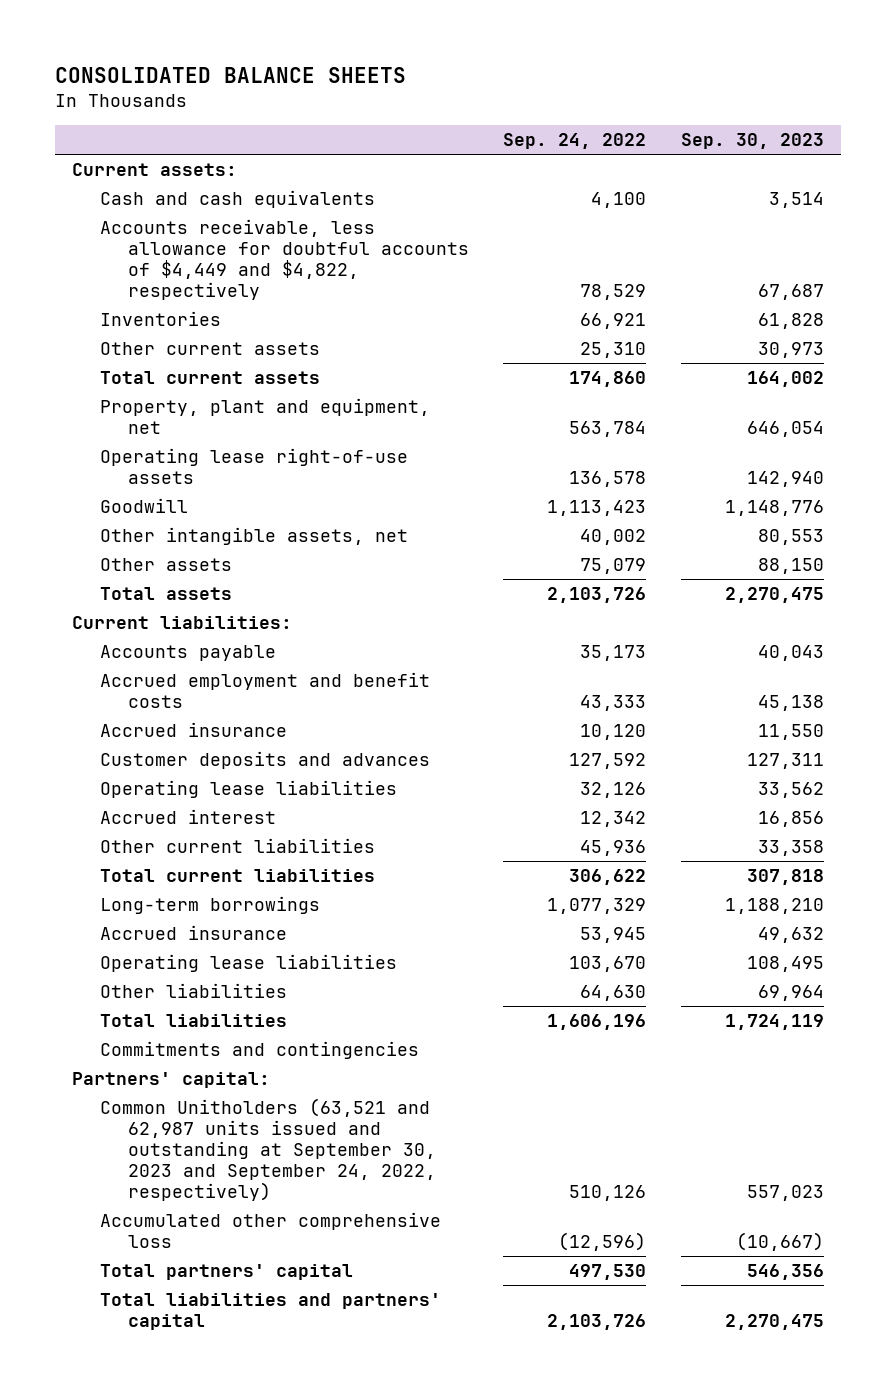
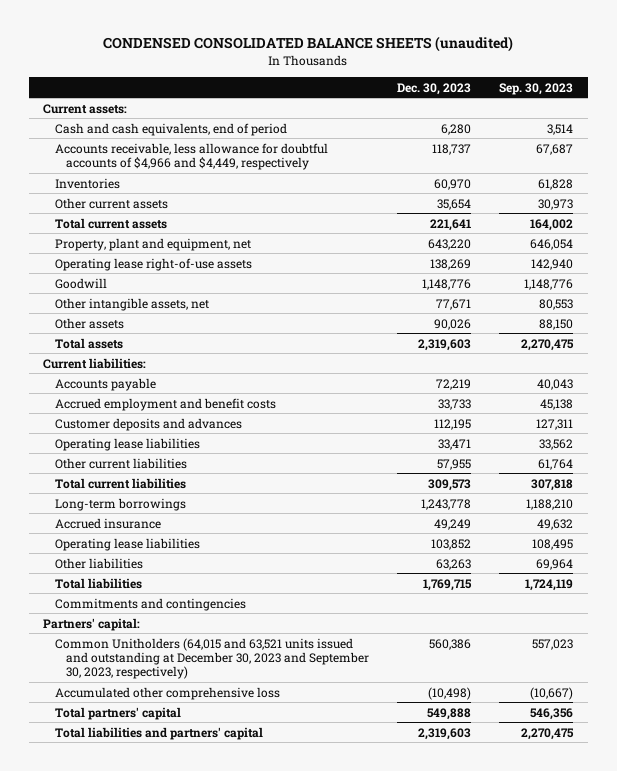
[54,66,406,83] CONSOLIDATED BALANCE SHEETS -> [103,36,514,53] CONDENSED CONSOLIDATED BALANCE SHEETS (unaudited)
[503,133,647,150] Sep. 24, 2022 -> none
none -> [397,82,472,95] Dec. 30, 2023
[99,190,375,209] Cash and cash equivalents -> [54,122,287,136] Cash and cash equivalents, end of period
[99,219,469,301] Accounts receivable, less allowance for doubtful accounts of $4,449 and $4,822, respectively -> [54,142,328,170] Accounts receivable, less allowance for doubtful accounts of $4,966 and $4,449, respectively
[99,722,287,738] Accrued insurance -> none
[99,809,276,825] Accrued interest -> none
[757,840,824,857] 33,358 -> [538,458,574,470] 61,764
[99,1098,436,1202] Common Unitholders (63,521 and 62,987 units issued and outstanding at September 30, 2023 and September 24, 2022, respectively) -> [54,637,370,680] Common Unitholders (64,015 and 63,521 units issued and outstanding at December 30, 2023 and September 30, 2023, respectively)

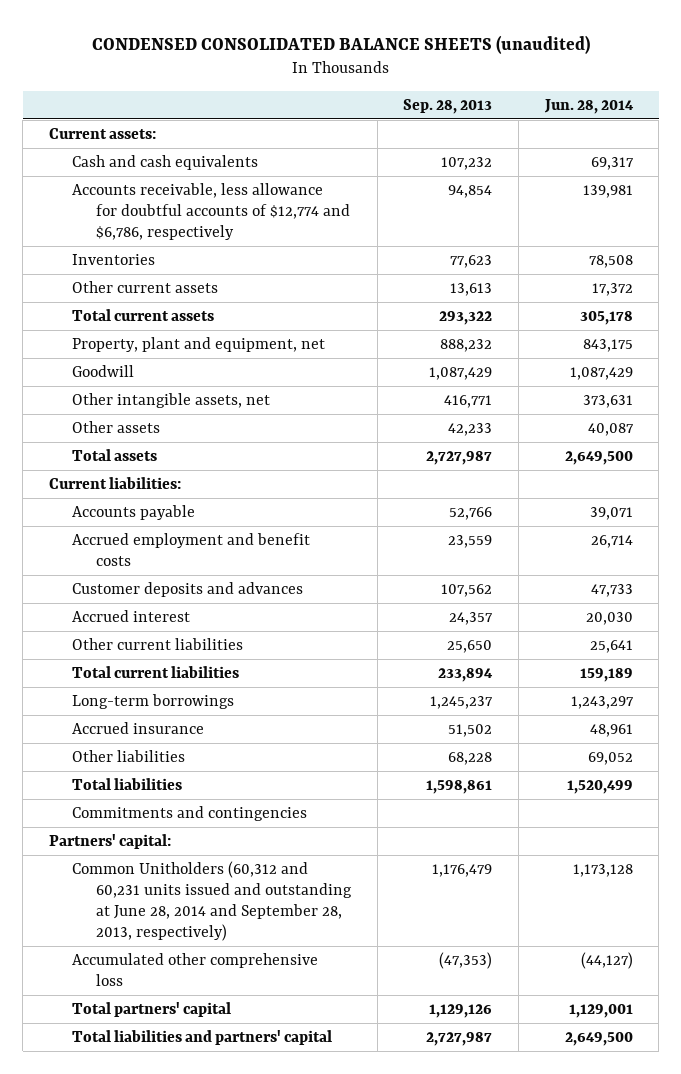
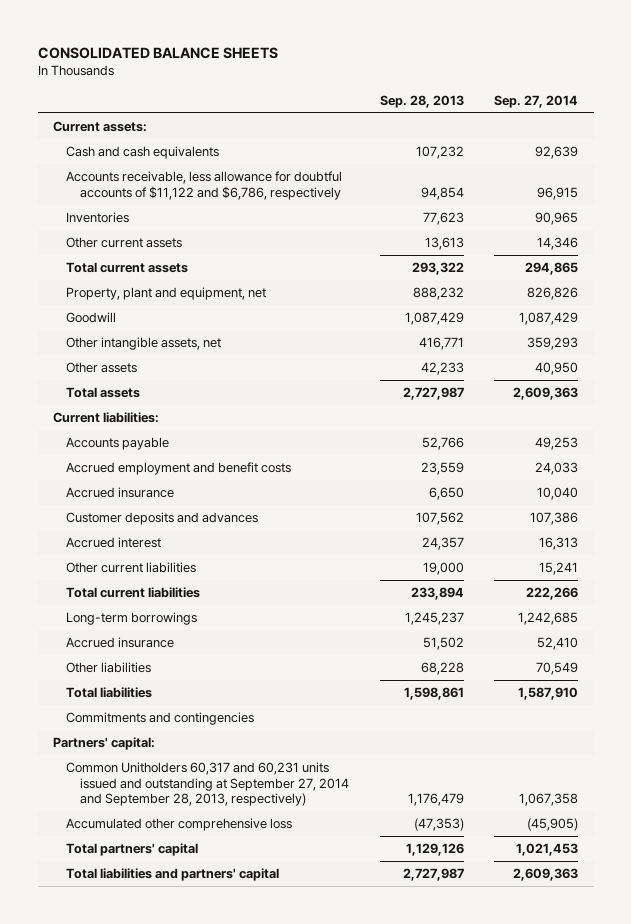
[91,34,590,54] CONDENSED CONSOLIDATED BALANCE SHEETS (unaudited) -> [37,46,278,59] CONSOLIDATED BALANCE SHEETS
[543,98,634,114] Jun. 28, 2014 -> none
none -> [494,94,579,108] Sep. 27, 2014
[72,182,350,240] Accounts receivable, less allowance for doubtful accounts of $12,774 and $6,786, respectively -> [66,171,343,200] Accounts receivable, less allowance for doubtful accounts of $11,122 and $6,786, respectively
none -> [66,487,175,499] Accrued insurance
[447,639,493,653] 25,650 -> [422,562,464,576] 19,000
[72,860,352,941] Common Unitholders (60,312 and 60,231 units issued and outstanding at June 28, 2014 and September 28, 2013, respectively) -> [66,762,349,807] Common Unitholders 60,317 and 60,231 units issued and outstanding at September 27, 2014 and September 28, 2013, respectively)

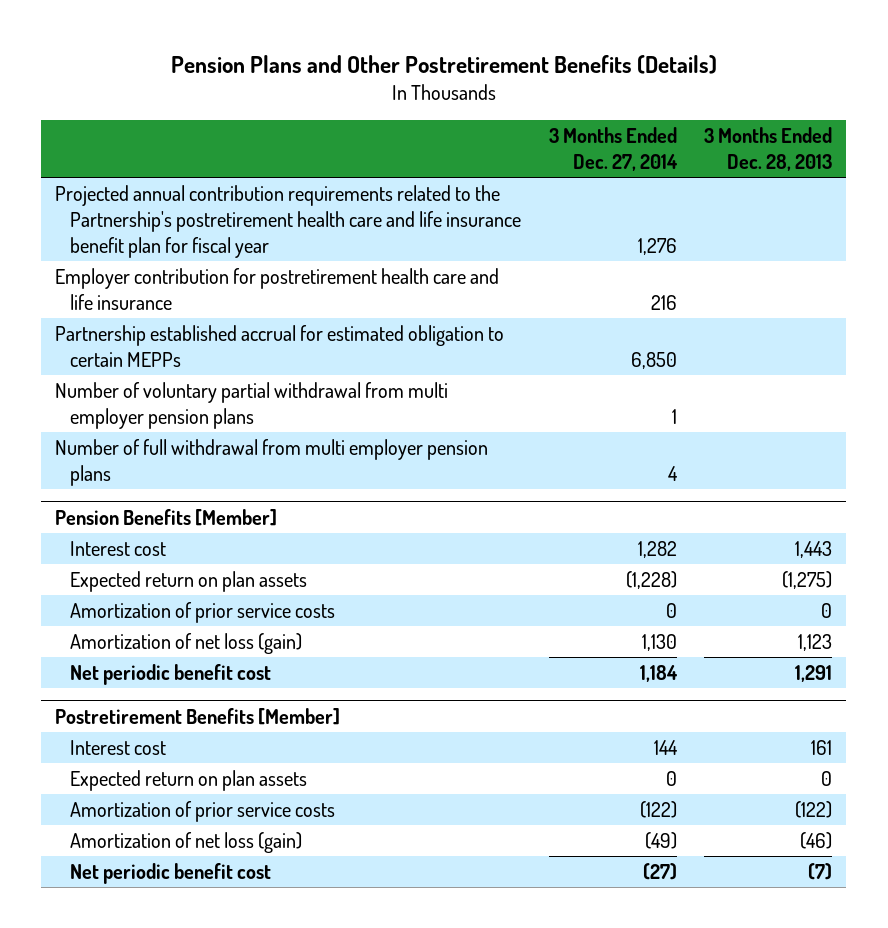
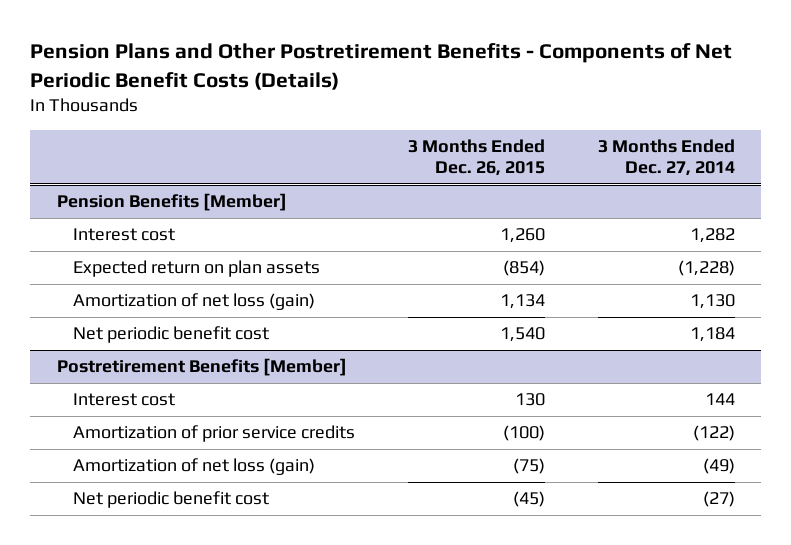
[170,54,717,74] Pension Plans and Other Postretirement Benefits (Details) -> [30,43,733,90] Pension Plans and Other Postretirement Benefits - Components of Net Periodic Benefit Costs (Details)
[704,127,833,172] 3 Months Ended Dec. 28, 2013 -> none
none -> [407,138,545,177] 3 Months Ended Dec. 26, 2015
[55,184,522,258] Projected annual contribution requirements related to the Partnership's postretirement health care and life insurance benefit plan for fiscal year -> none
[55,267,500,310] Employer contribution for postretirement health care and life insurance -> none
[55,324,505,367] Partnership established accrual for estimated obligation to certain MEPPs -> none
[55,381,449,429] Number of voluntary partial withdrawal from multi employer pension plans -> none
[55,438,489,486] Number of full withdrawal from multi employer pension plans -> none
[70,601,336,623] Amortization of prior service costs -> none
[70,769,308,791] Expected return on plan assets -> none
[70,800,336,822] Amortization of prior service costs -> [73,425,356,443] Amortization of prior service credits

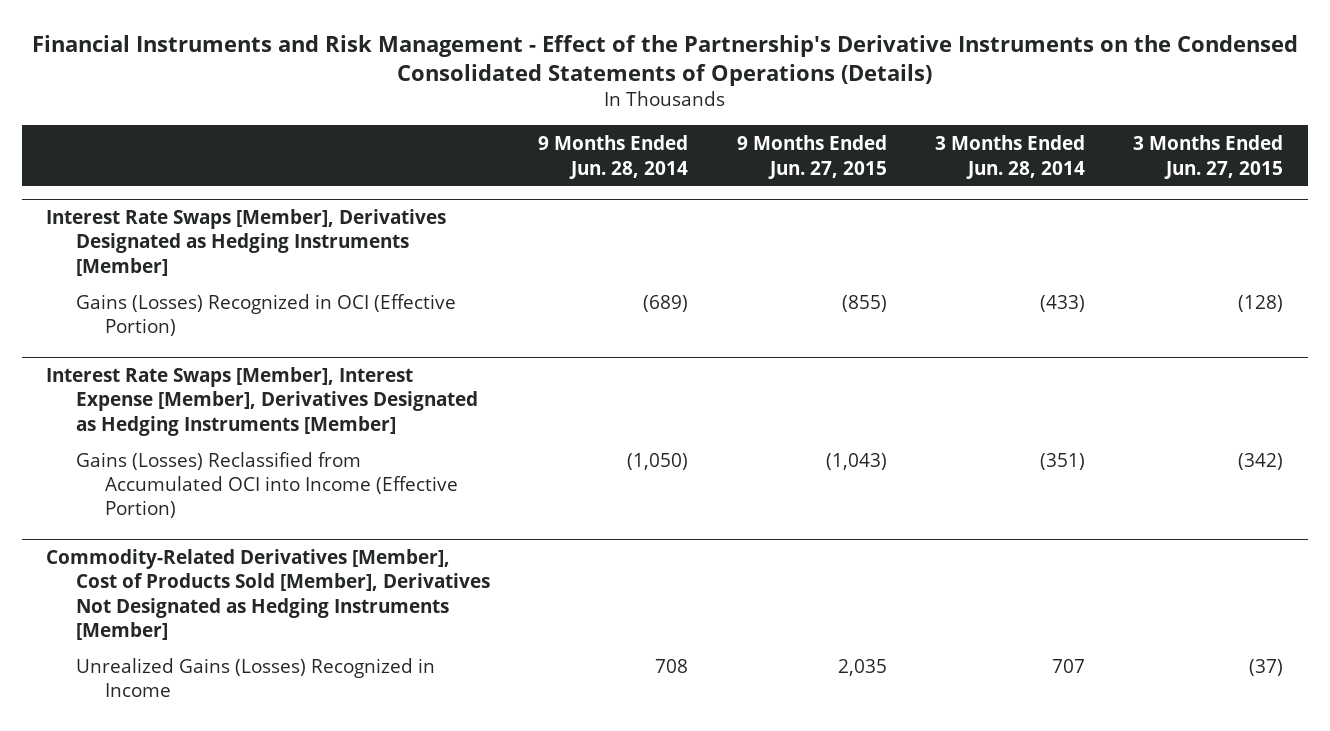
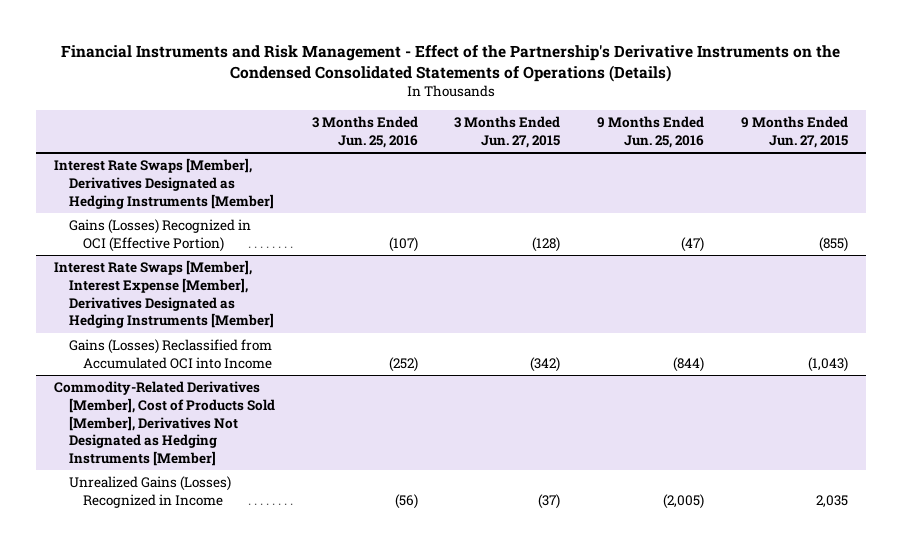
[538,135,689,179] 9 Months Ended Jun. 28, 2014 -> none
[935,135,1086,179] 3 Months Ended Jun. 28, 2014 -> none
none -> [311,116,418,148] 3 Months Ended Jun. 25, 2016
none -> [597,116,705,148] 9 Months Ended Jun. 25, 2016
[75,451,459,519] Gains (Losses) Reclassified from Accumulated OCI into Income (Effective Portion) -> [68,339,273,369] Gains (Losses) Reclassified from Accumulated OCI into Income

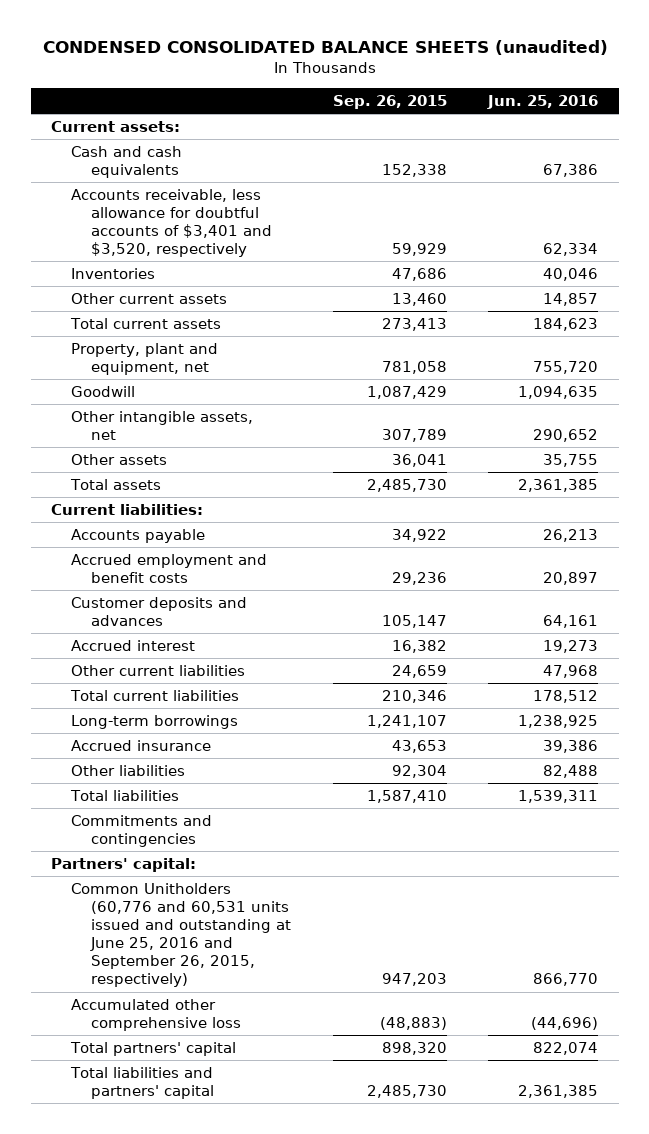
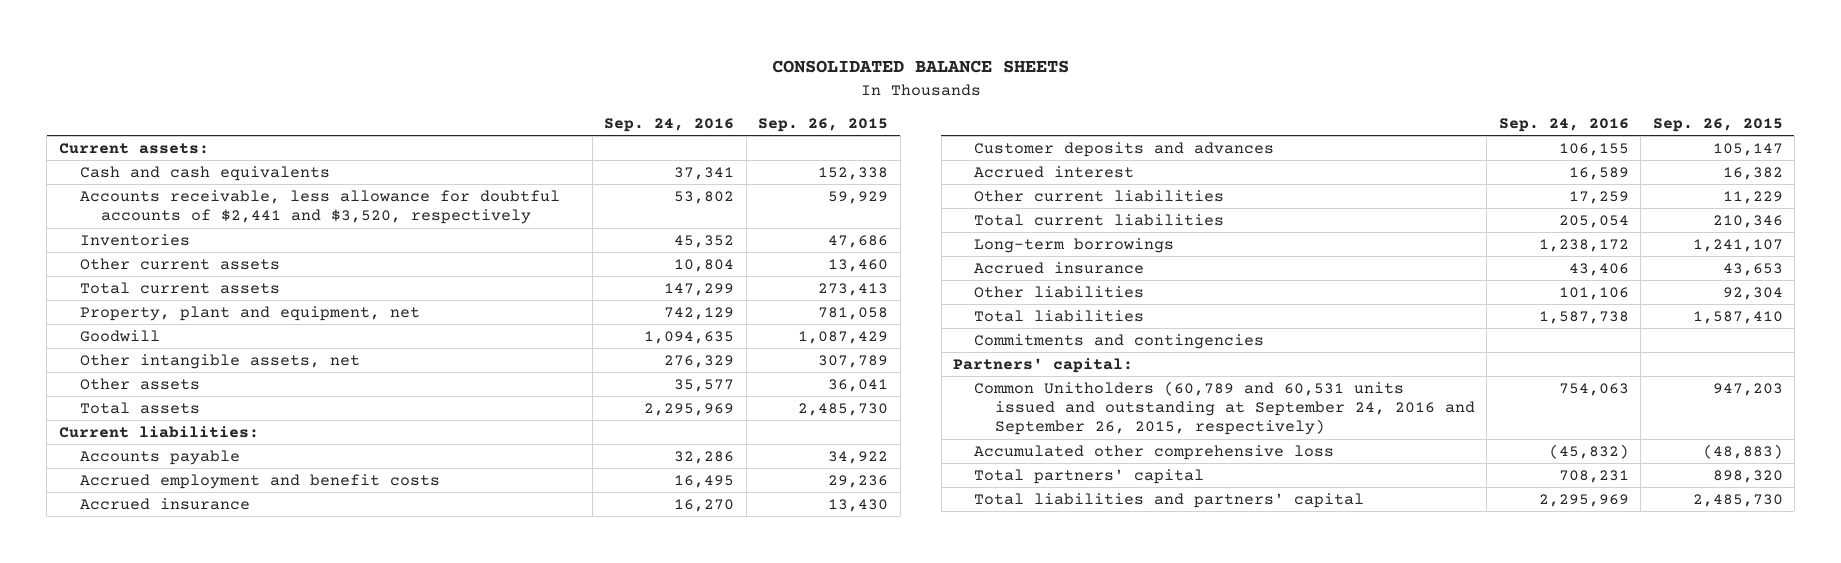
[42,40,608,56] CONDENSED CONSOLIDATED BALANCE SHEETS (unaudited) -> [771,60,1069,74] CONSOLIDATED BALANCE SHEETS
[487,95,599,110] Jun. 25, 2016 -> none
none -> [604,118,735,133] Sep. 24, 2016
[71,188,273,258] Accounts receivable, less allowance for doubtful accounts of $3,401 and $3,520, respectively -> [79,189,560,225] Accounts receivable, less allowance for doubtful accounts of $2,441 and $3,520, respectively
none -> [79,497,250,510] Accrued insurance
[391,664,447,678] 24,659 -> [1722,190,1783,204] 11,229
[71,882,292,988] Common Unitholders (60,776 and 60,531 units issued and outstanding at June 25, 2016 and September 26, 2015, respectively) -> [974,380,1476,436] Common Unitholders (60,789 and 60,531 units issued and outstanding at September 24, 2016 and September 26, 2015, respectively)

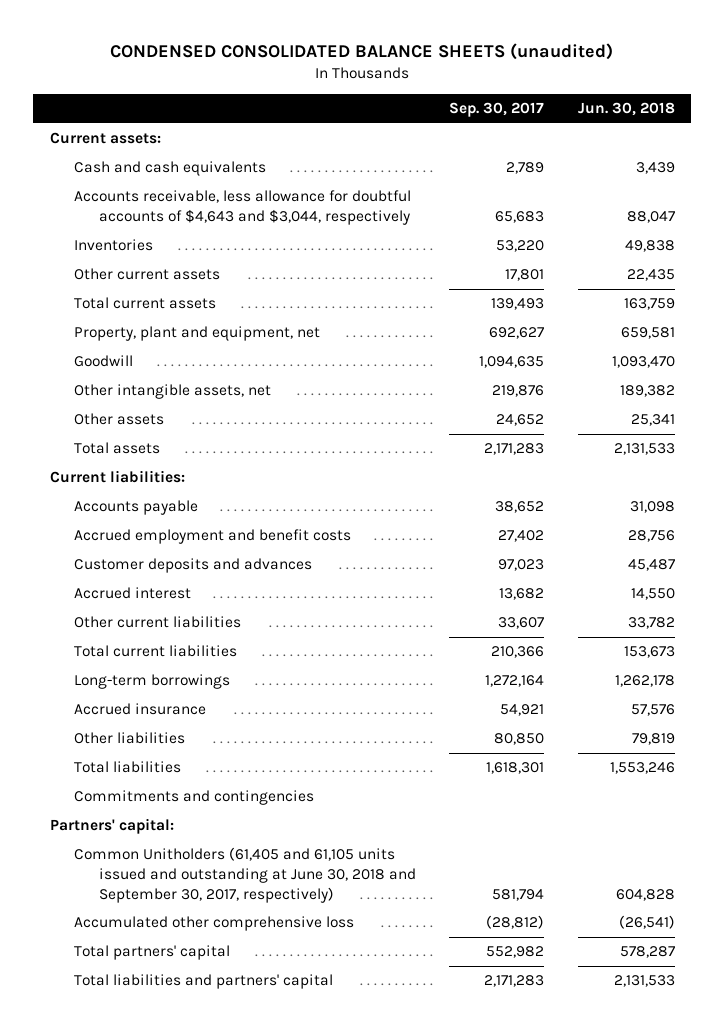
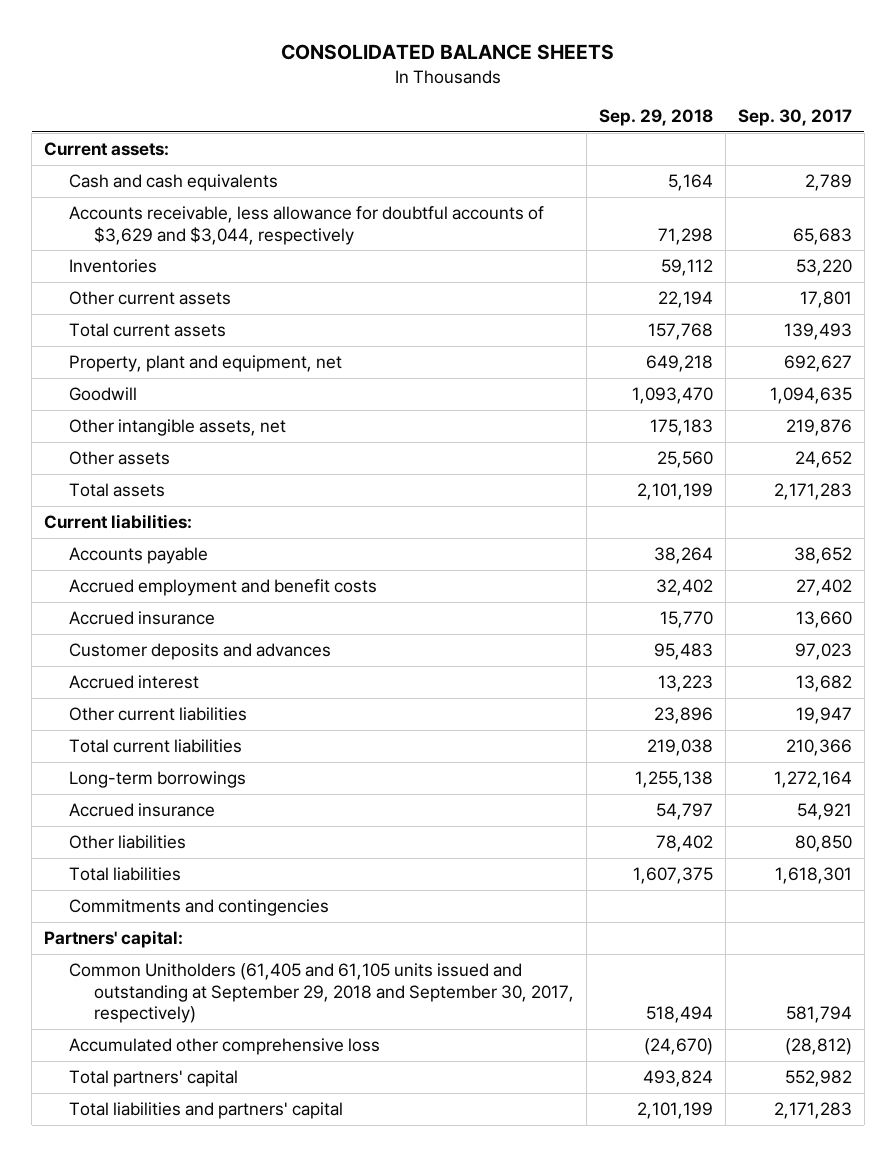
[110,43,614,61] CONDENSED CONSOLIDATED BALANCE SHEETS (unaudited) -> [280,43,614,60] CONSOLIDATED BALANCE SHEETS
[577,102,675,117] Jun. 30, 2018 -> none
none -> [599,109,714,127] Sep. 29, 2018
[74,190,412,226] Accounts receivable, less allowance for doubtful accounts of $4,643 and $3,044, respectively -> [69,206,545,245] Accounts receivable, less allowance for doubtful accounts of $3,629 and $3,044, respectively
none -> [69,611,216,626] Accrued insurance
[498,617,545,630] 33,607 -> [795,707,852,725] 19,947
[74,847,417,903] Common Unitholders (61,405 and 61,105 units issued and outstanding at June 30, 2018 and September 30, 2017, respectively) -> [69,963,575,1024] Common Unitholders (61,405 and 61,105 units issued and outstanding at September 29, 2018 and September 30, 2017, respectively)

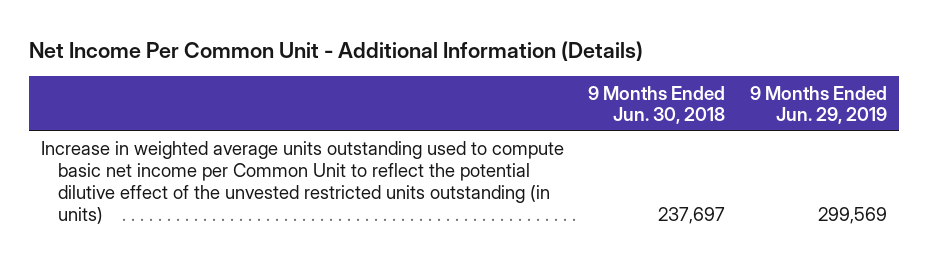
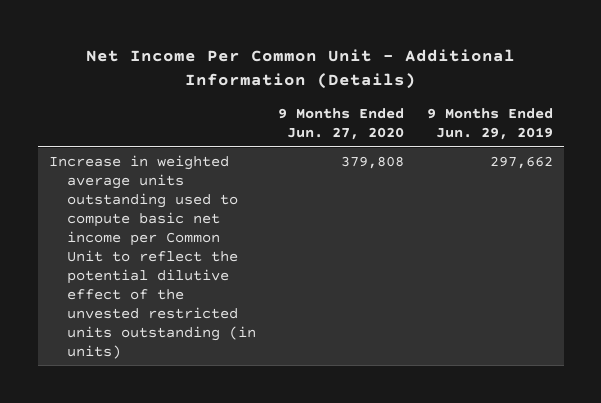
[588,85,726,125] 9 Months Ended Jun. 30, 2018 -> none
none -> [278,108,405,141] 9 Months Ended Jun. 27, 2020
[817,206,887,224] 299,569 -> [489,156,553,170] 297,662

